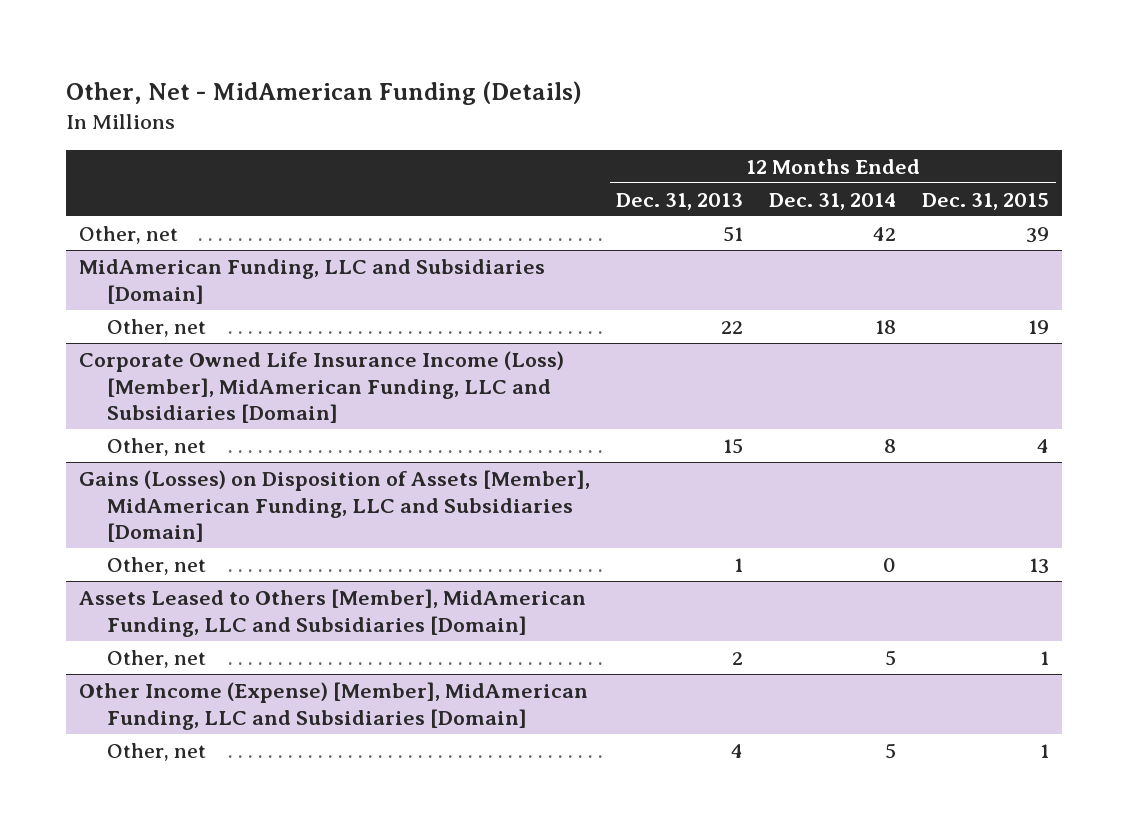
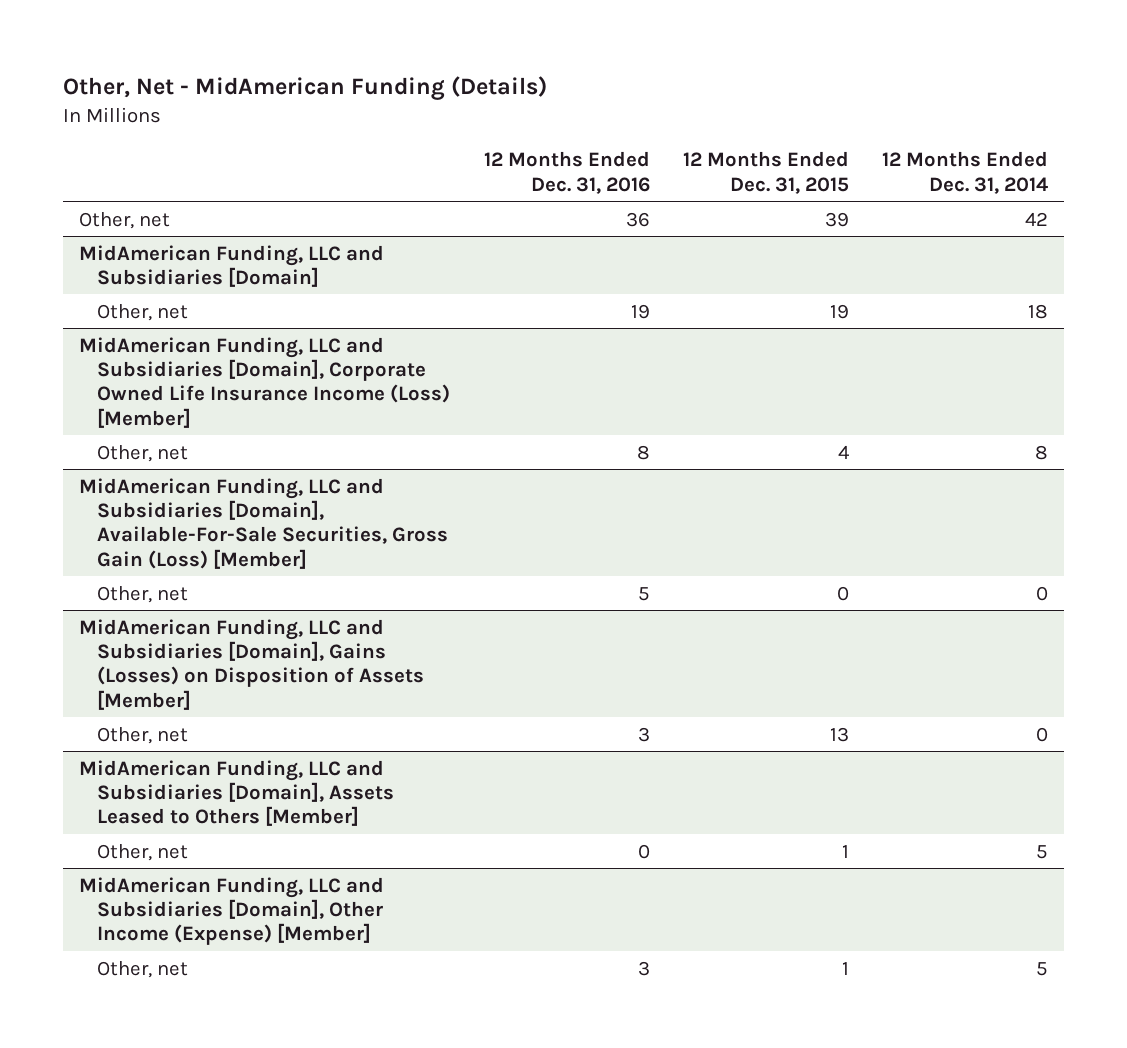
[616,192,744,210] Dec. 31, 2013 -> none
none -> [483,151,650,194] 12 Months Ended Dec. 31, 2016
[79,350,565,424] Corporate Owned Life Insurance Income (Loss) [Member], MidAmerican Funding, LLC and Subsidiaries [Domain] -> [79,336,451,428] MidAmerican Funding, LLC and Subsidiaries [Domain], Corporate Owned Life Insurance Income (Loss) [Member]
none -> [79,477,449,569] MidAmerican Funding, LLC and Subsidiaries [Domain], Available-For-Sale Securities, Gross Gain (Loss) [Member]
none -> [97,585,189,603] Other, net
[79,469,591,543] Gains (Losses) on Disposition of Assets [Member], MidAmerican Funding, LLC and Subsidiaries [Domain] -> [79,618,425,710] MidAmerican Funding, LLC and Subsidiaries [Domain], Gains (Losses) on Disposition of Assets [Member]
[79,588,587,637] Assets Leased to Others [Member], MidAmerican Funding, LLC and Subsidiaries [Domain] -> [79,759,395,827] MidAmerican Funding, LLC and Subsidiaries [Domain], Assets Leased to Others [Member]
[79,681,589,730] Other Income (Expense) [Member], MidAmerican Funding, LLC and Subsidiaries [Domain] -> [79,876,385,946] MidAmerican Funding, LLC and Subsidiaries [Domain], Other Income (Expense) [Member]

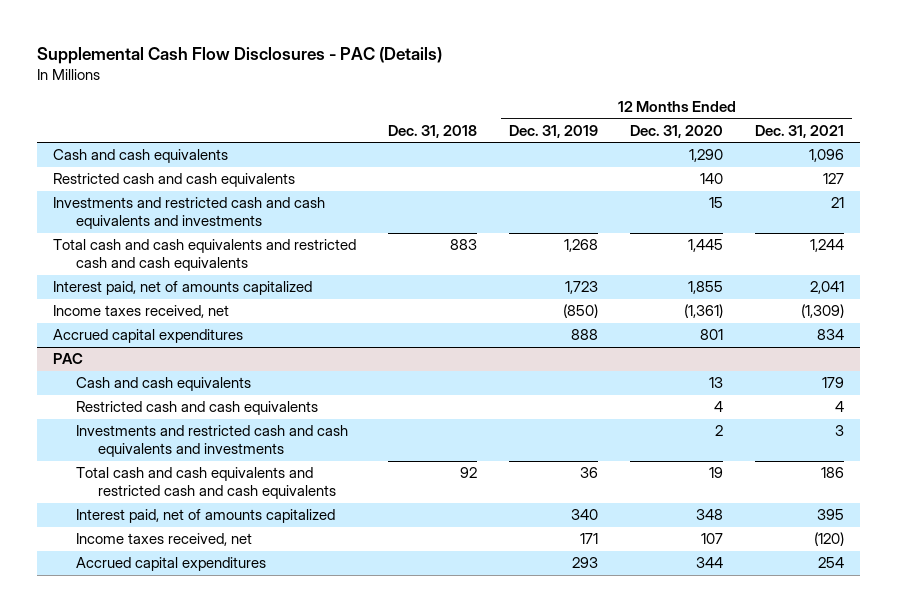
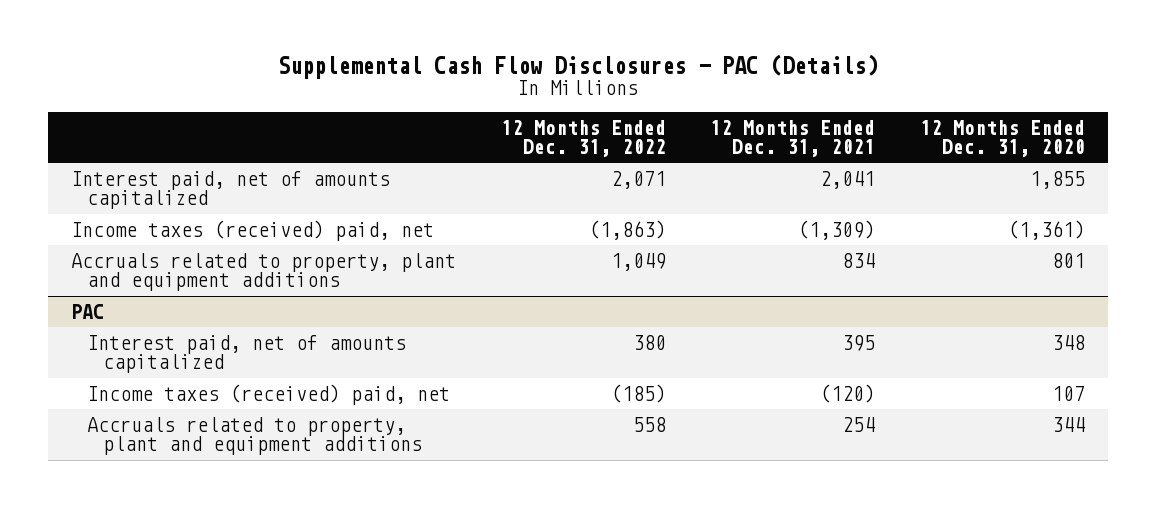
[388,124,478,138] Dec. 31, 2018 -> none
[509,124,599,138] Dec. 31, 2019 -> none
none -> [500,119,666,158] 12 Months Ended Dec. 31, 2022
[53,149,229,164] Cash and cash equivalents -> none
[53,173,296,188] Restricted cash and cash equivalents -> none
[53,197,326,230] Investments and restricted cash and cash equivalents and investments -> none
[53,239,357,272] Total cash and cash equivalents and restricted cash and cash equivalents -> none
[53,305,230,319] Income taxes received, net -> [70,220,434,242] Income taxes (received) paid, net
[53,329,244,344] Accrued capital expenditures -> [70,253,456,292] Accruals related to property, plant and equipment additions
[75,377,251,392] Cash and cash equivalents -> none
[75,401,318,416] Restricted cash and cash equivalents -> none
[75,425,348,458] Investments and restricted cash and cash equivalents and investments -> none
[75,467,337,500] Total cash and cash equivalents and restricted cash and cash equivalents -> none
[75,533,252,547] Income taxes received, net -> [86,384,450,406] Income taxes (received) paid, net
[75,557,266,572] Accrued capital expenditures -> [86,417,422,456] Accruals related to property, plant and equipment additions

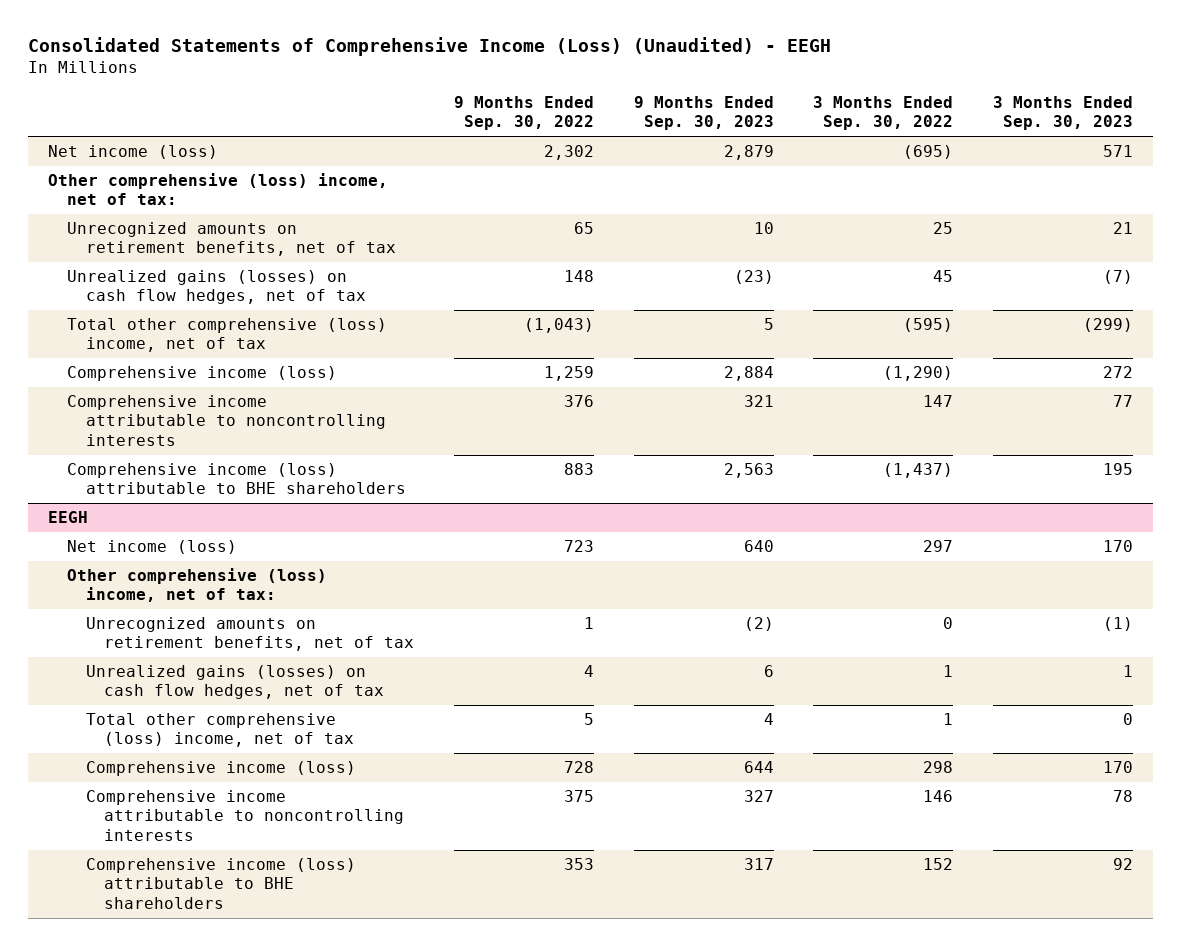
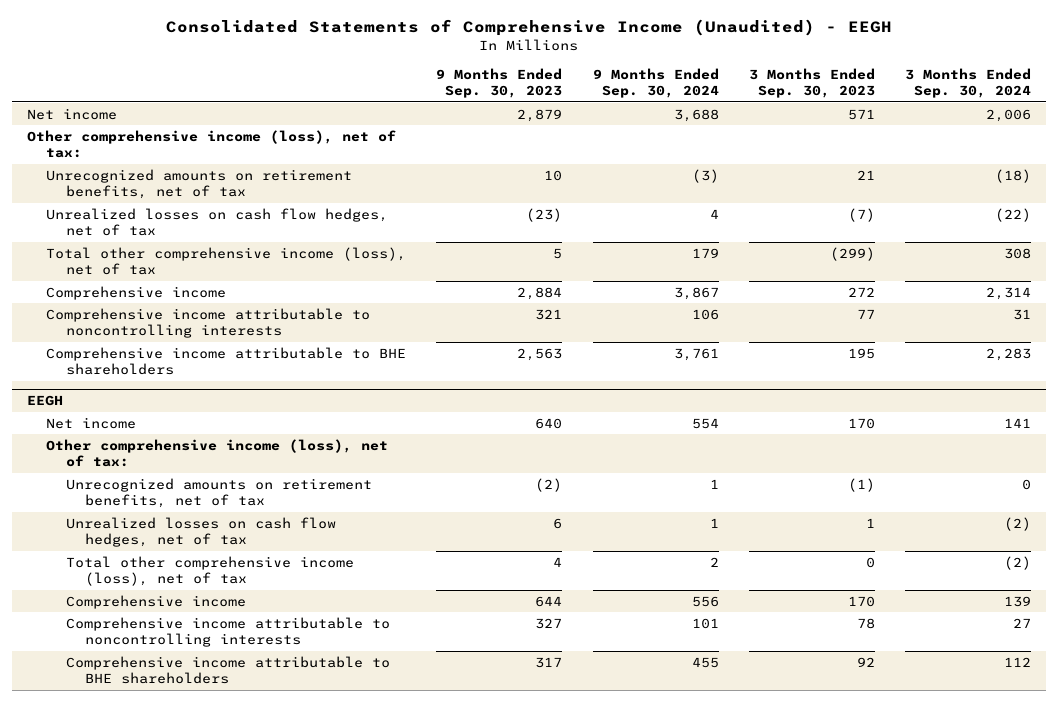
[28,37,832,57] Consolidated Statements of Comprehensive Income (Loss) (Unaudited) - EEGH -> [165,18,892,36] Consolidated Statements of Comprehensive Income (Unaudited) - EEGH
[453,96,594,131] 9 Months Ended Sep. 30, 2022 -> none
[813,96,954,131] 3 Months Ended Sep. 30, 2022 -> none
none -> [592,67,719,98] 9 Months Ended Sep. 30, 2024
none -> [904,67,1031,98] 3 Months Ended Sep. 30, 2024
[48,145,219,160] Net income (loss) -> [26,107,117,120] Net income
[48,173,389,206] Other comprehensive (loss) income, net of tax: -> [26,129,396,159] Other comprehensive income (loss), net of tax:
[66,270,366,305] Unrealized gains (losses) on cash flow hedges, net of tax -> [46,207,389,237] Unrealized losses on cash flow hedges, net of tax
[66,318,387,353] Total other comprehensive (loss) income, net of tax -> [46,246,407,276] Total other comprehensive income (loss), net of tax
[66,366,337,382] Comprehensive income (loss) -> [46,285,227,300] Comprehensive income
[66,463,406,495] Comprehensive income (loss) attributable to BHE shareholders -> [46,346,407,376] Comprehensive income attributable to BHE shareholders
[66,540,237,555] Net income (loss) -> [46,416,137,429] Net income
[66,568,327,603] Other comprehensive (loss) income, net of tax: -> [46,438,389,468] Other comprehensive income (loss), net of tax:
[85,665,385,700] Unrealized gains (losses) on cash flow hedges, net of tax -> [65,516,336,548] Unrealized losses on cash flow hedges, net of tax
[85,713,355,748] Total other comprehensive (loss) income, net of tax -> [65,555,354,587] Total other comprehensive income (loss), net of tax
[85,761,356,777] Comprehensive income (loss) -> [65,594,246,609] Comprehensive income
[85,858,356,909] Comprehensive income (loss) attributable to BHE shareholders -> [65,655,390,685] Comprehensive income attributable to BHE shareholders

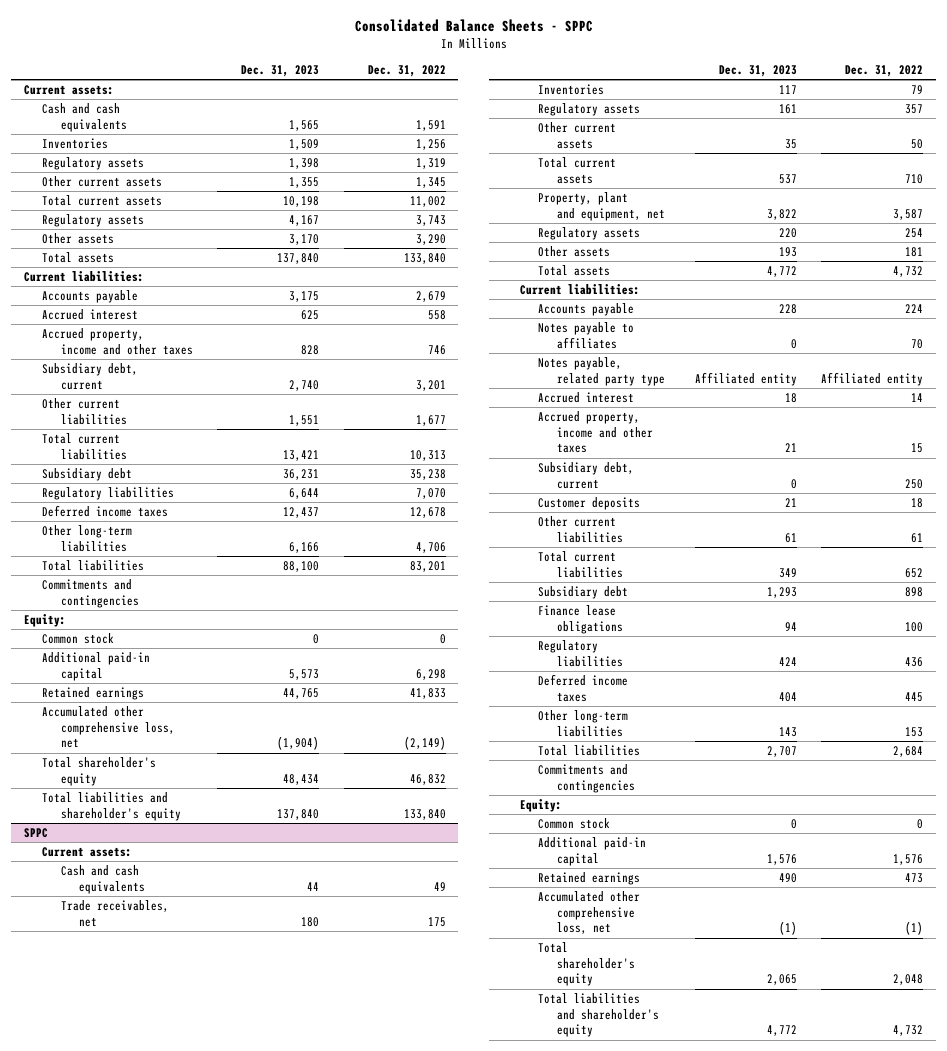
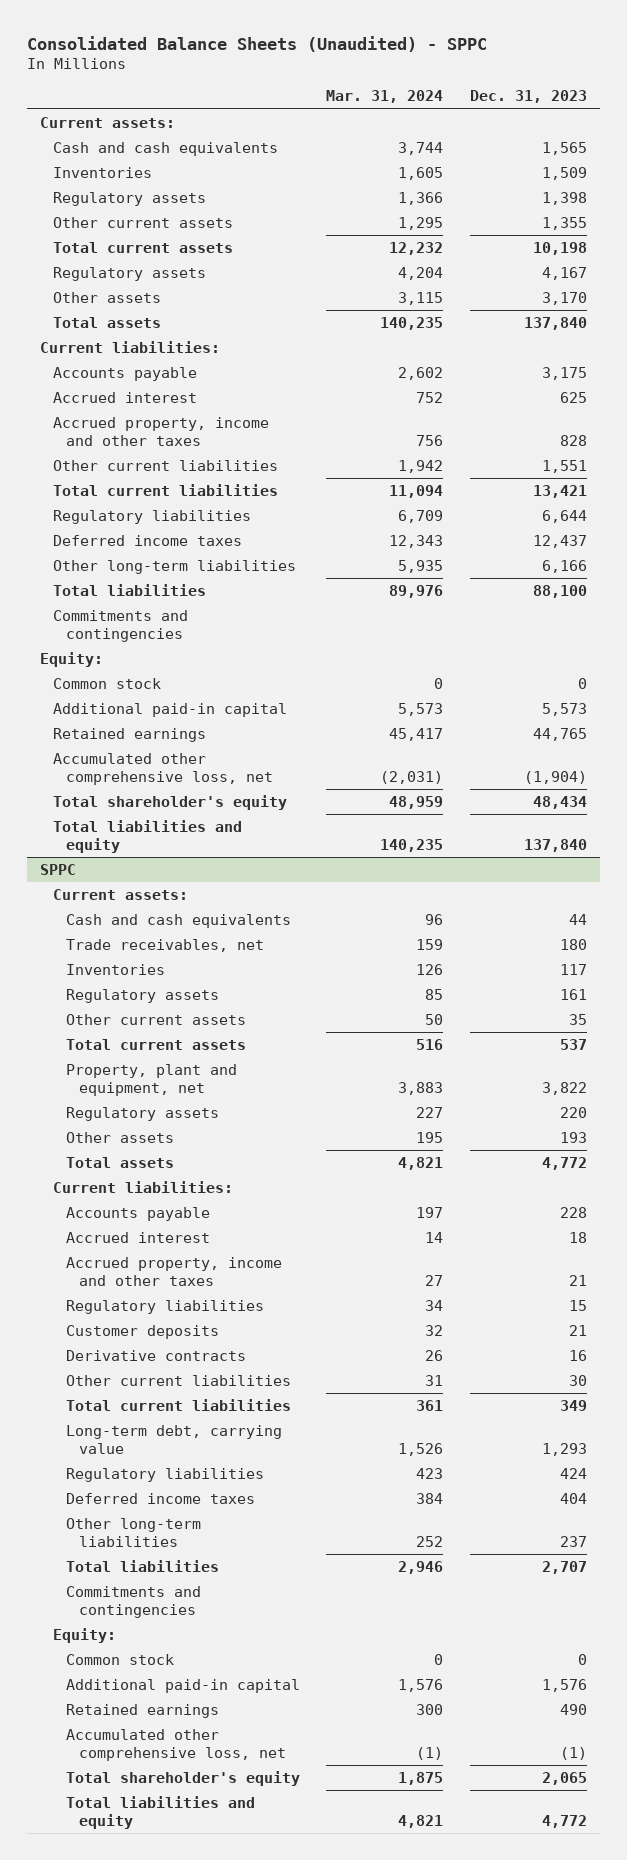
[354,18,593,32] Consolidated Balance Sheets - SPPC -> [26,35,487,52] Consolidated Balance Sheets (Unaudited) - SPPC
[367,65,446,78] Dec. 31, 2022 -> none
none -> [326,90,444,104] Mar. 31, 2024
[42,363,139,390] Subsidiary debt, current -> none
[42,468,133,482] Subsidiary debt -> none
[42,792,181,821] Total liabilities and shareholder's equity -> [53,819,243,854] Total liabilities and equity
[538,322,635,349] Notes payable to affiliates -> none
[538,357,665,386] Notes payable, related party type -> none
[538,462,635,489] Subsidiary debt, current -> none
none -> [65,1299,264,1314] Regulatory liabilities
none -> [65,1349,246,1361] Derivative contracts
[784,532,797,543] 61 -> [568,1374,587,1386] 30
[538,605,623,634] Finance lease obligations -> none
[538,586,629,600] Subsidiary debt -> [65,1424,282,1455] Long-term debt, carrying value
[778,726,797,737] 143 -> [559,1536,587,1548] 237
[538,993,659,1038] Total liabilities and shareholder's equity -> [65,1795,255,1830] Total liabilities and equity

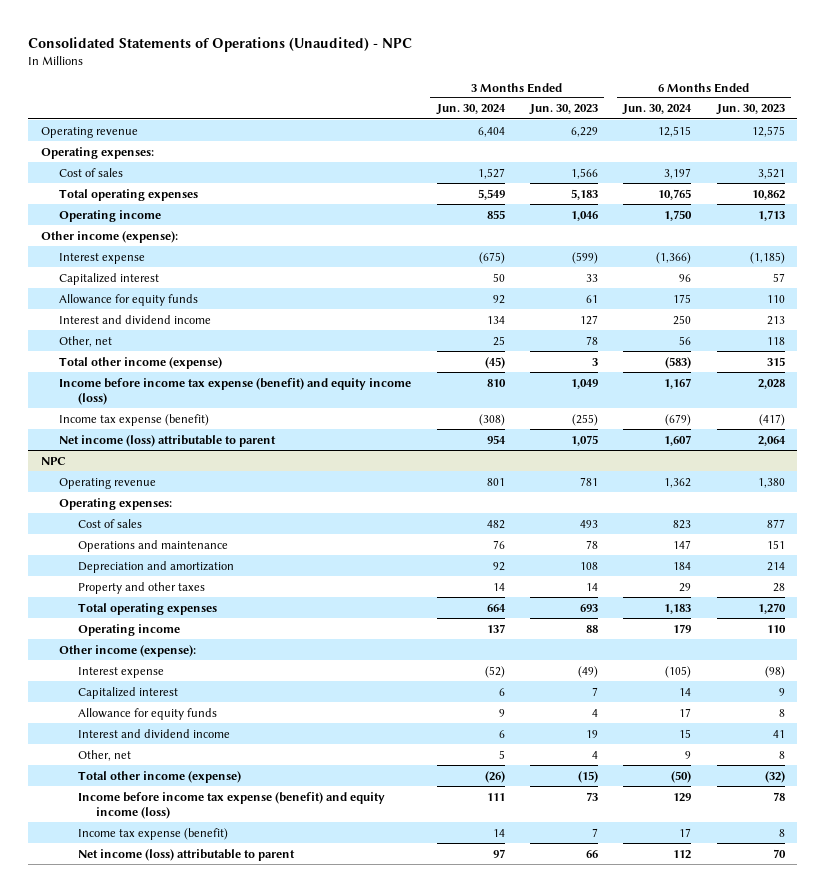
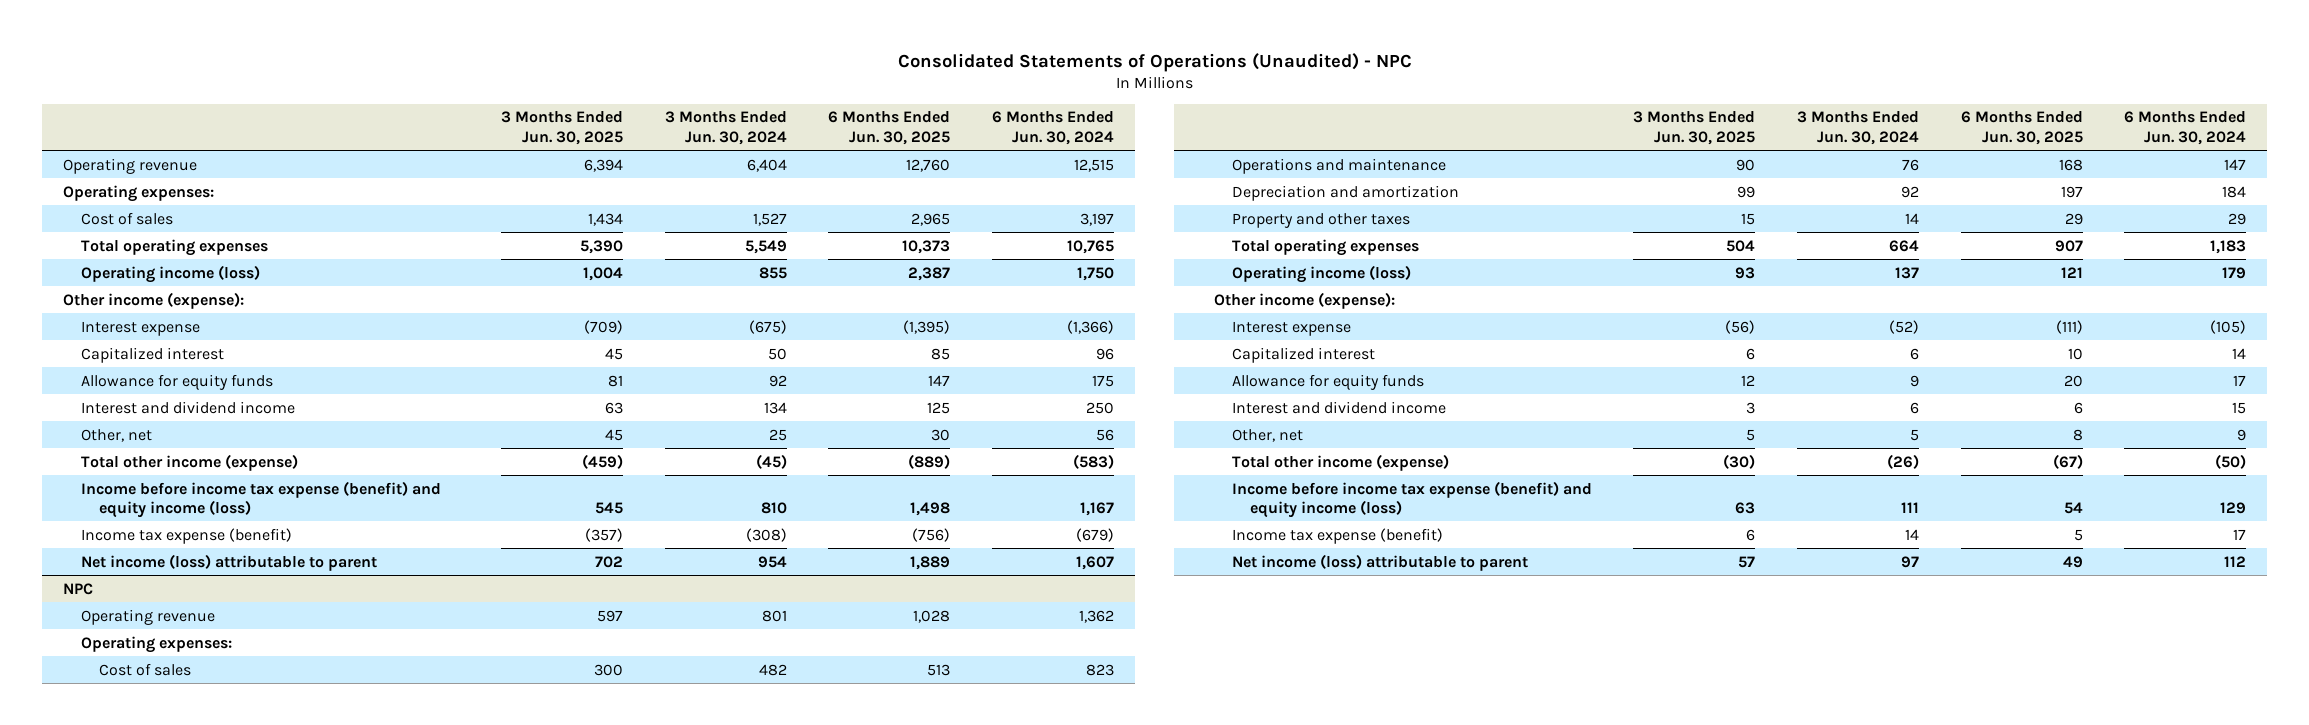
[528,104,598,116] Jun. 30, 2023 -> none
[715,104,785,116] Jun. 30, 2023 -> none
none -> [501,111,624,145] 3 Months Ended Jun. 30, 2025
none -> [828,111,951,145] 6 Months Ended Jun. 30, 2025
[59,209,162,222] Operating income -> [81,264,261,283] Operating income (loss)
[77,623,180,636] Operating income -> [1231,264,1411,283] Operating income (loss)

